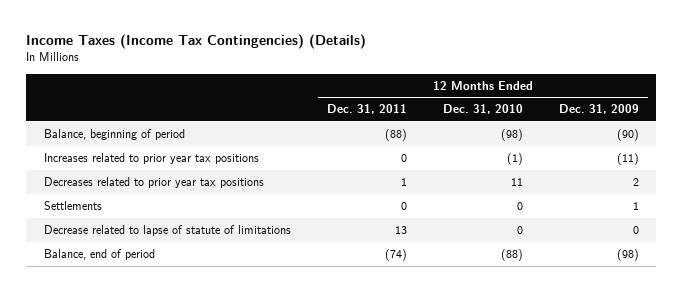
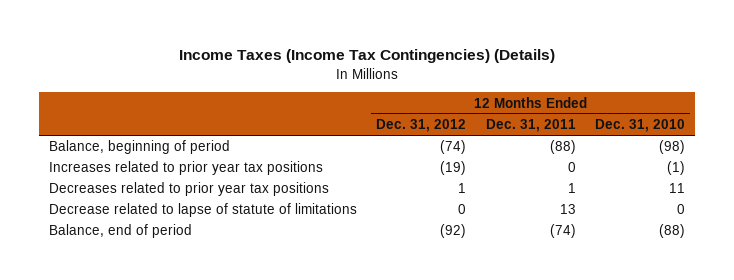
[558,104,639,115] Dec. 31, 2009 -> none
none -> [376,119,467,133] Dec. 31, 2012
[43,201,102,211] Settlements -> none

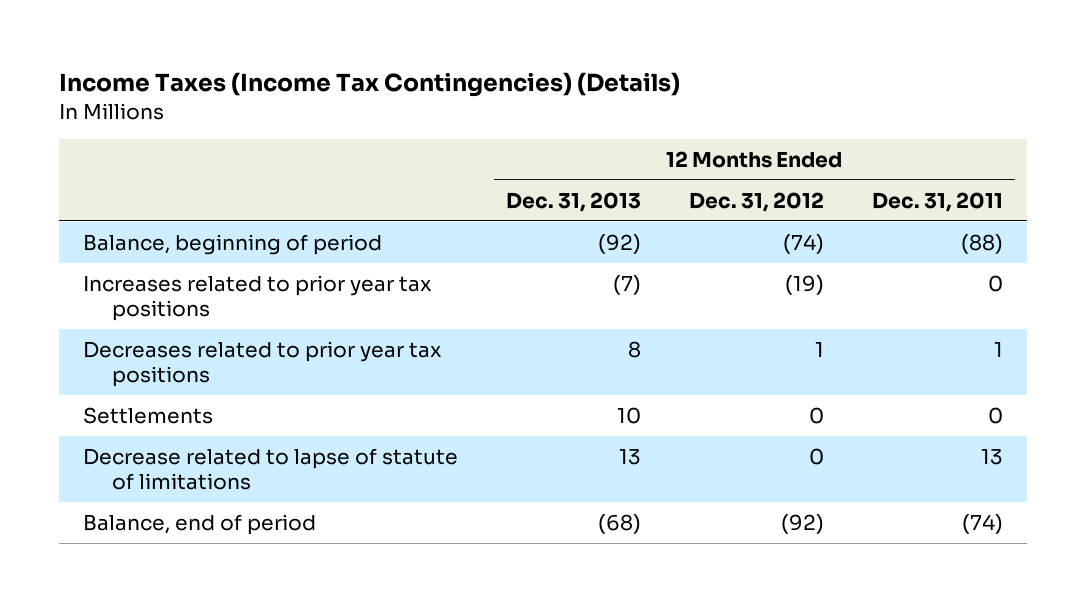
[595,119,686,133] Dec. 31, 2010 -> none
none -> [505,191,641,212] Dec. 31, 2013
none -> [83,406,214,424] Settlements

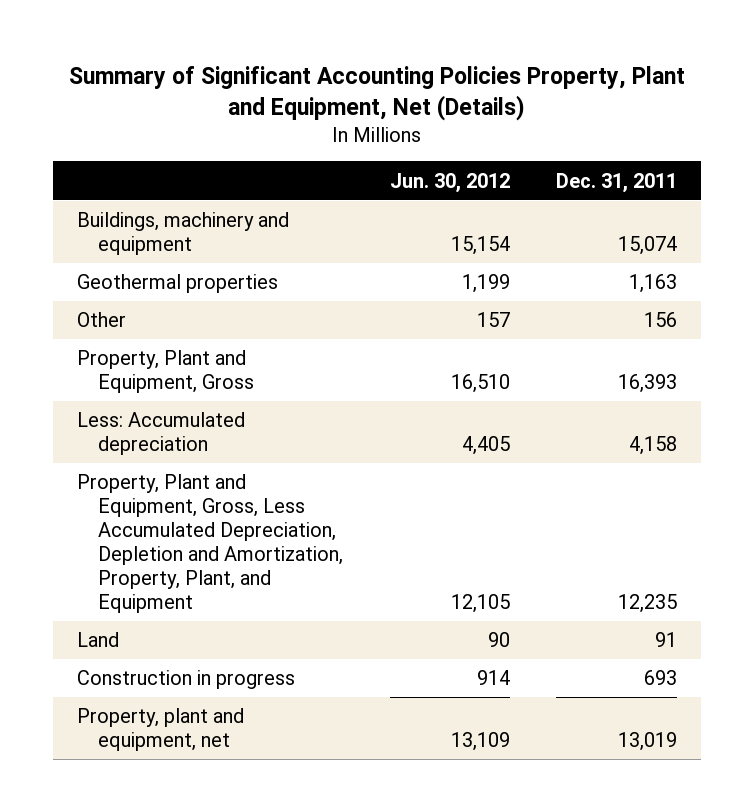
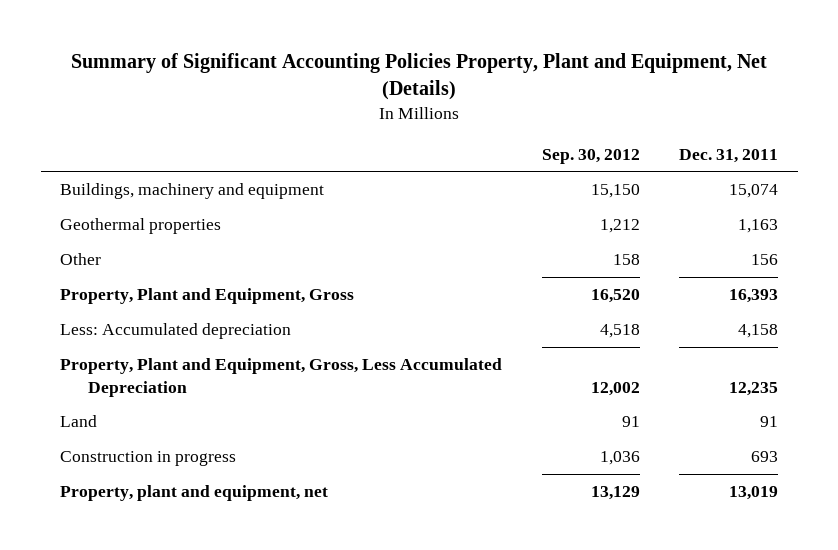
[389,172,510,193] Jun. 30, 2012 -> none
none -> [541,148,640,164] Sep. 30, 2012
[76,474,343,613] Property, Plant and Equipment, Gross, Less Accumulated Depreciation, Depletion and Amortization, Property, Plant, and Equipment -> [60,358,503,397] Property, Plant and Equipment, Gross, Less Accumulated Depreciation

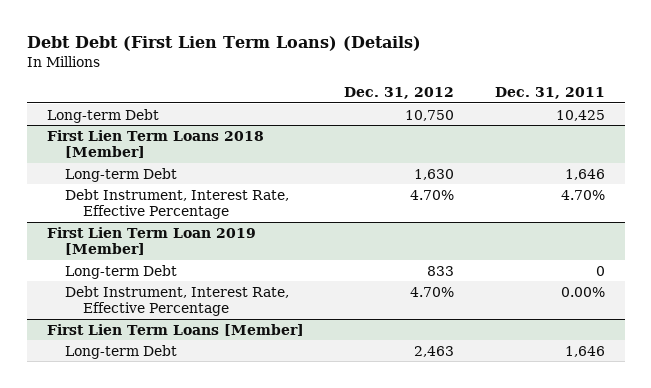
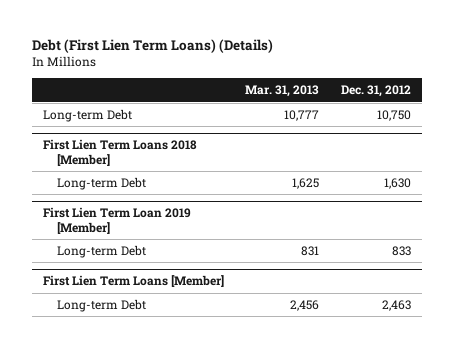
[26,36,421,52] Debt Debt (First Lien Term Loans) (Details) -> [31,39,273,54] Debt (First Lien Term Loans) (Details)
[494,87,605,100] Dec. 31, 2011 -> none
none -> [245,85,320,98] Mar. 31, 2013
[64,188,289,220] Debt Instrument, Interest Rate, Effective Percentage -> none
[64,285,289,317] Debt Instrument, Interest Rate, Effective Percentage -> none

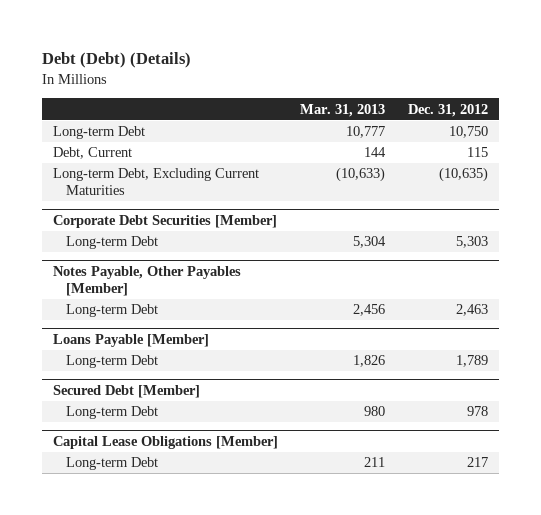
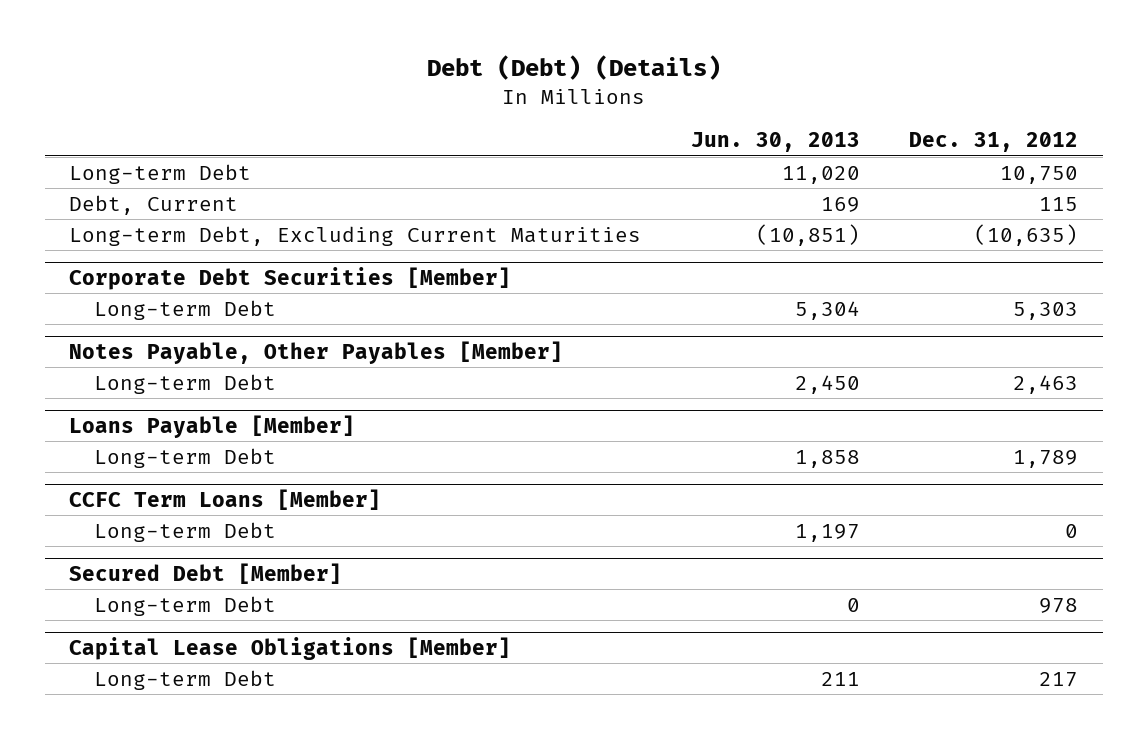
[300,103,386,117] Mar. 31, 2013 -> none
none -> [690,132,860,153] Jun. 30, 2013
none -> [69,488,382,510] CCFC Term Loans [Member]
none -> [94,521,277,542] Long-term Debt

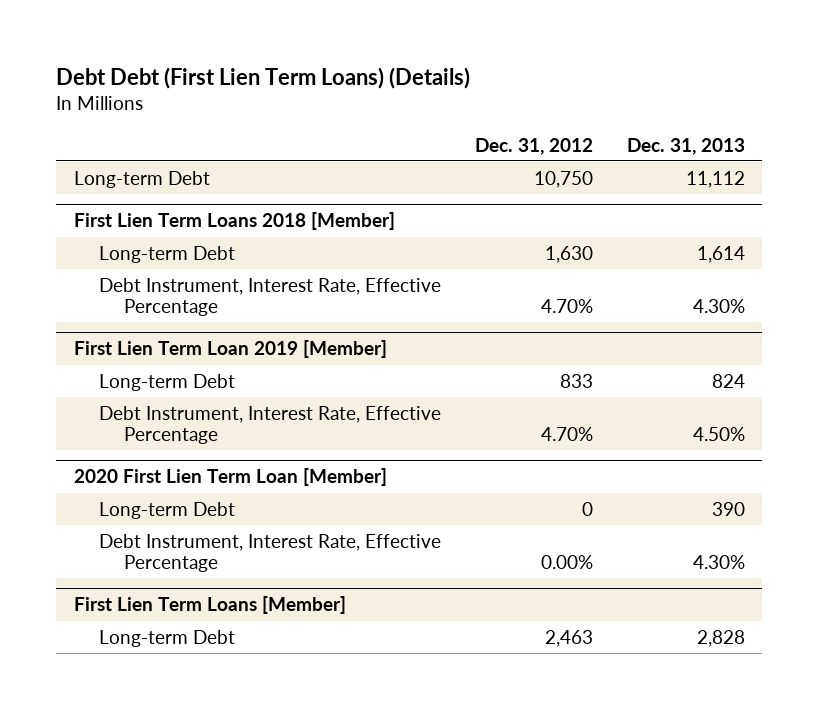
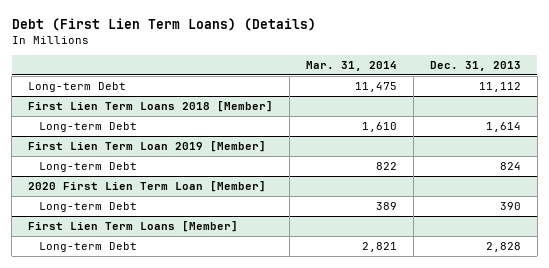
[56,67,471,90] Debt Debt (First Lien Term Loans) (Details) -> [11,17,316,31] Debt (First Lien Term Loans) (Details)
[475,137,594,155] Dec. 31, 2012 -> none
none -> [306,61,398,72] Mar. 31, 2014
[98,277,441,317] Debt Instrument, Interest Rate, Effective Percentage -> none
[98,405,441,445] Debt Instrument, Interest Rate, Effective Percentage -> none
[98,533,441,573] Debt Instrument, Interest Rate, Effective Percentage -> none

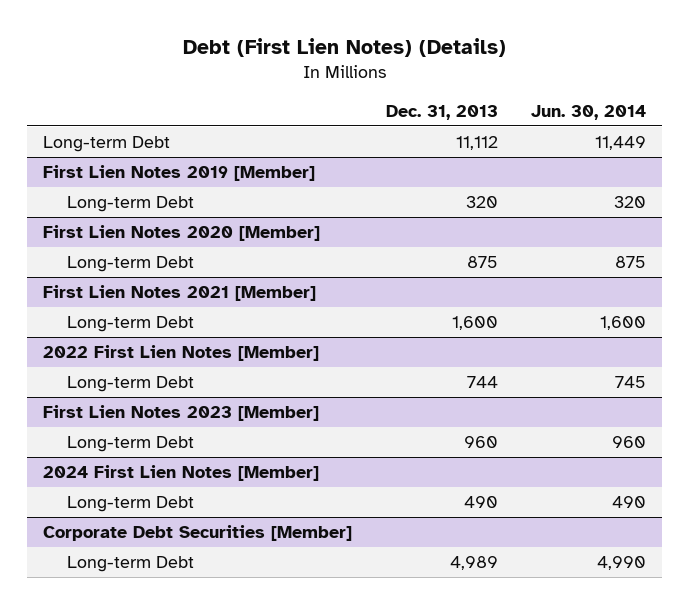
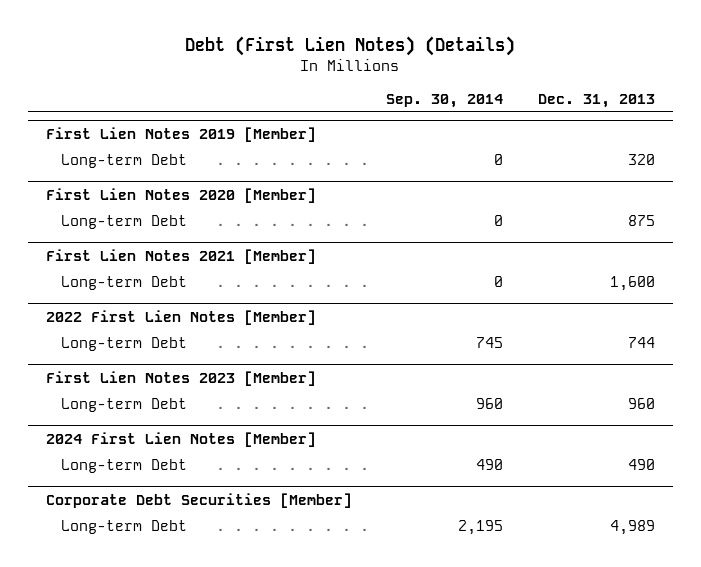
[530,104,646,120] Jun. 30, 2014 -> none
none -> [386,93,504,108] Sep. 30, 2014
[43,135,171,152] Long-term Debt -> none

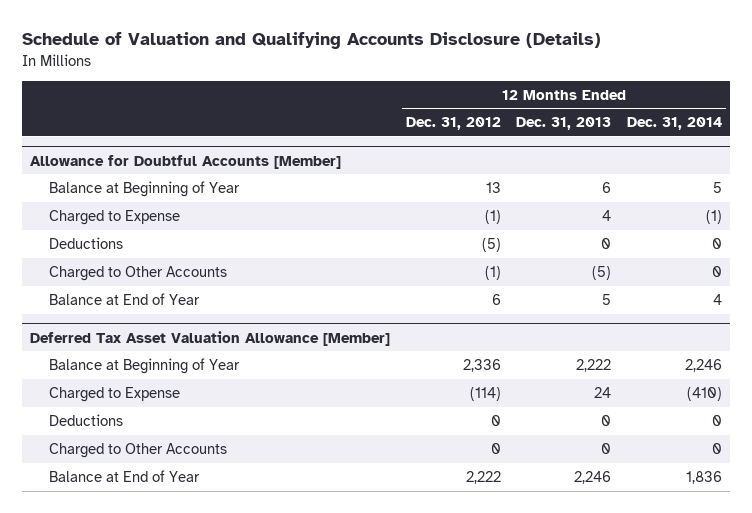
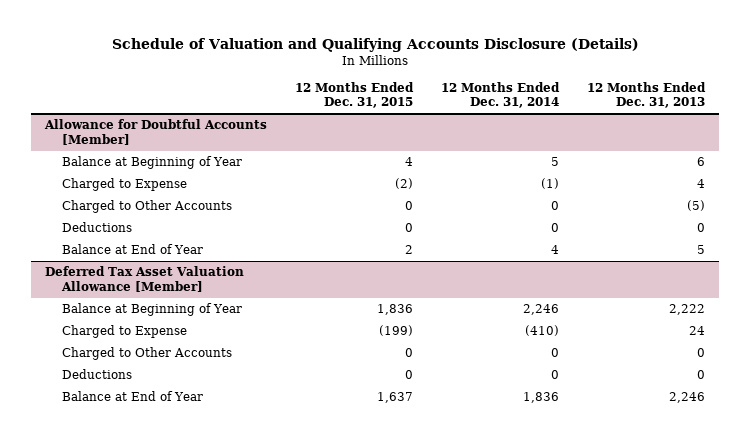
[405,117,501,131] Dec. 31, 2012 -> none
none -> [295,81,415,109] 12 Months Ended Dec. 31, 2015
[48,236,123,249] Deductions -> [62,222,133,233] Deductions
[48,413,123,426] Deductions -> [62,369,133,380] Deductions

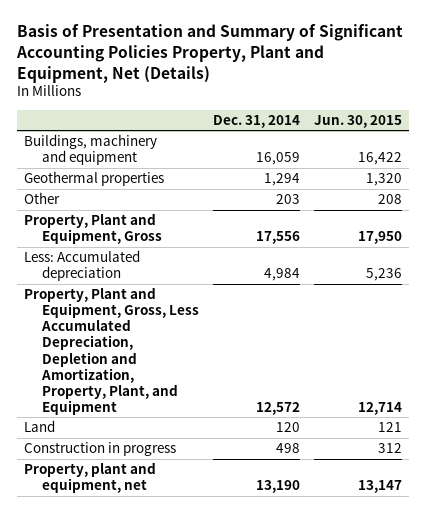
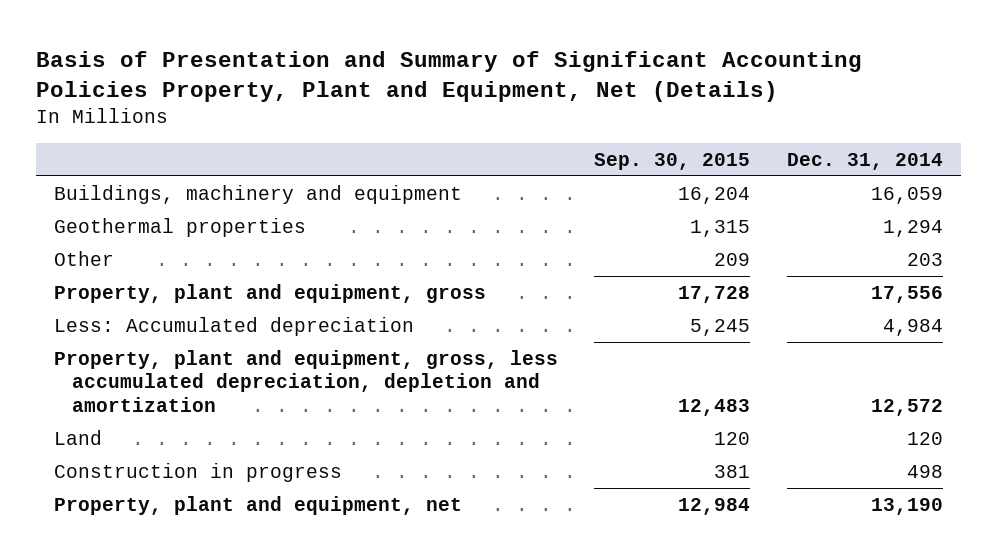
[314,114,403,128] Jun. 30, 2015 -> none
none -> [594,152,751,170] Sep. 30, 2015
[23,213,163,245] Property, Plant and Equipment, Gross -> [54,283,487,303] Property, plant and equipment, gross
[23,287,200,415] Property, Plant and Equipment, Gross, Less Accumulated Depreciation, Depletion and Amortization, Property, Plant, and Equipment -> [54,349,559,412] Property, plant and equipment, gross, less accumulated depreciation, depletion and amortization

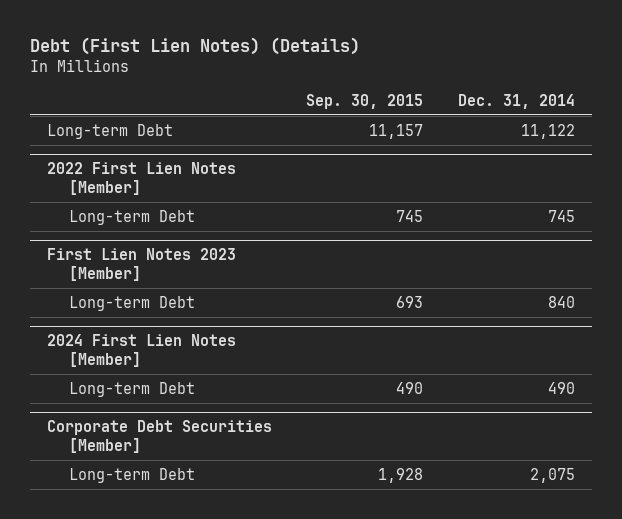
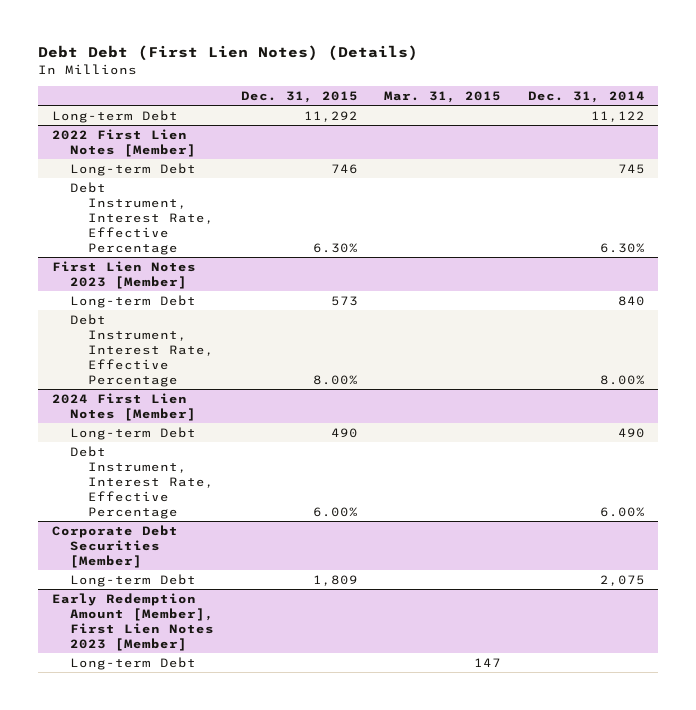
[29,37,360,56] Debt (First Lien Notes) (Details) -> [38,45,419,62] Debt Debt (First Lien Notes) (Details)
[306,93,424,109] Sep. 30, 2015 -> none
none -> [240,90,358,103] Dec. 31, 2015
none -> [384,90,502,103] Mar. 31, 2015
none -> [69,182,215,255] Debt Instrument, Interest Rate, Effective Percentage
none -> [69,314,215,387] Debt Instrument, Interest Rate, Effective Percentage
none -> [69,446,215,519] Debt Instrument, Interest Rate, Effective Percentage
none -> [51,593,214,651] Early Redemption Amount [Member], First Lien Notes 2023 [Member]
none -> [69,657,196,671] Long-term Debt

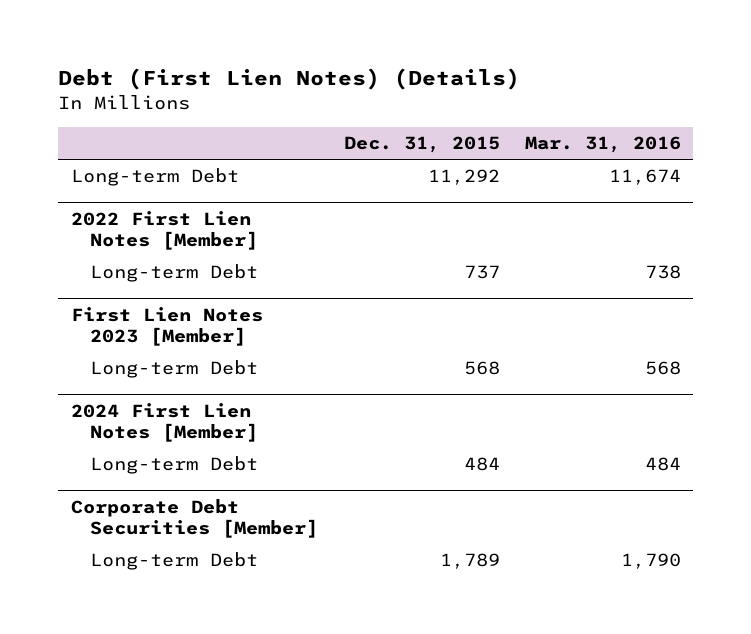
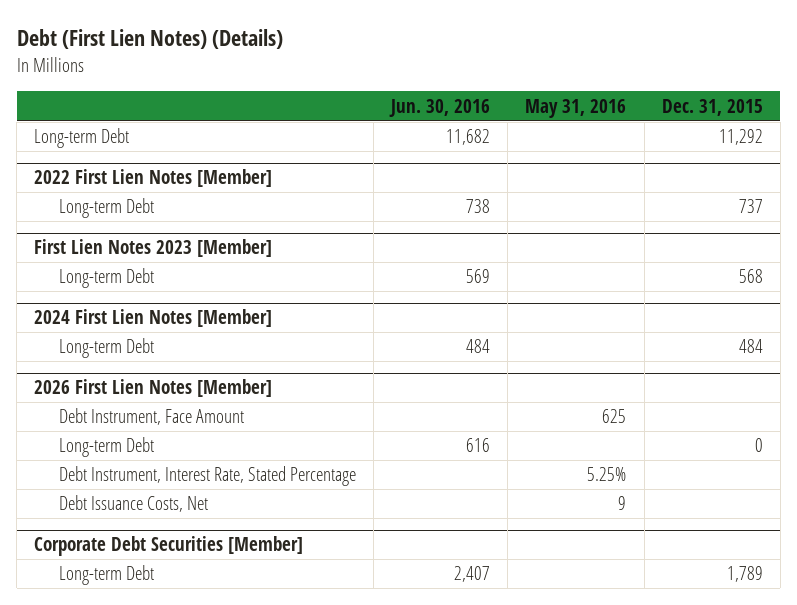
[524,136,681,154] Mar. 31, 2016 -> none
none -> [389,98,491,117] Jun. 30, 2016
none -> [525,98,627,118] May 31, 2016
none -> [34,379,273,398] 2026 First Lien Notes [Member]
none -> [58,408,244,426] Debt Instrument, Face Amount
none -> [58,437,154,458] Long-term Debt
none -> [58,466,356,487] Debt Instrument, Interest Rate, Stated Percentage
none -> [58,495,208,513] Debt Issuance Costs, Net

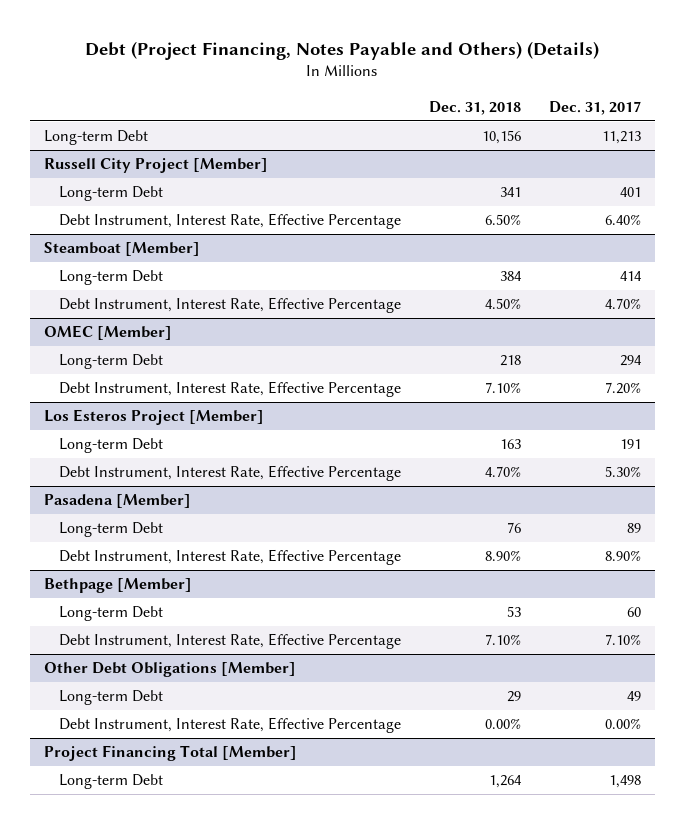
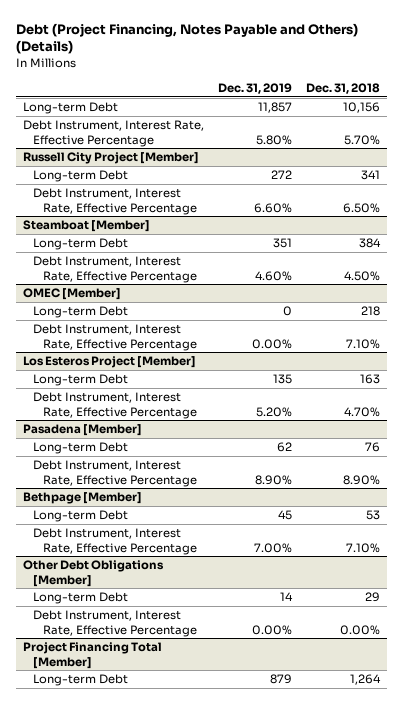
[549,100,642,115] Dec. 31, 2017 -> none
none -> [217,82,292,94] Dec. 31, 2019
none -> [22,120,204,147] Debt Instrument, Interest Rate, Effective Percentage

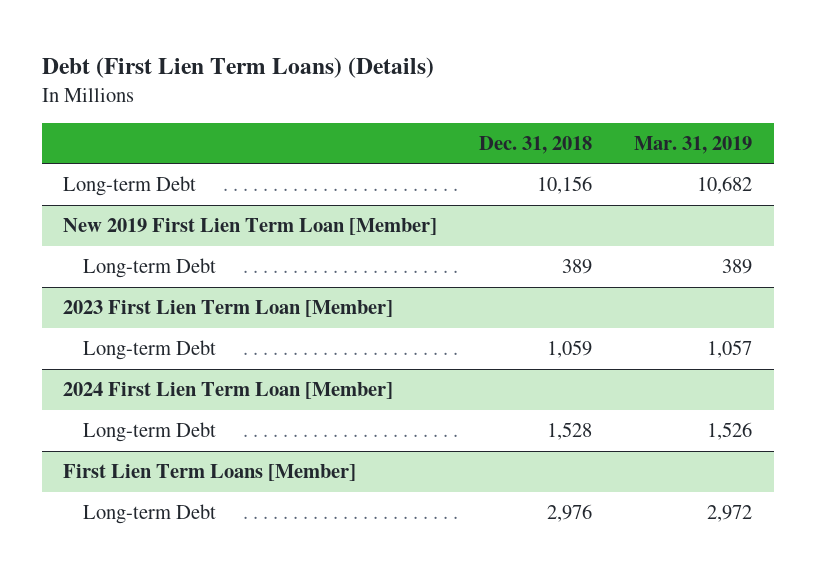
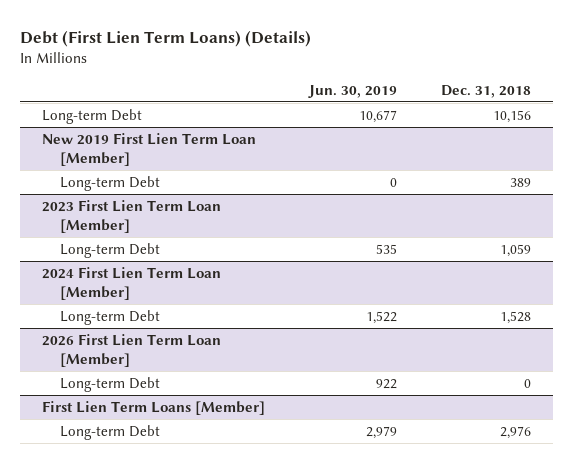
[634,135,753,154] Mar. 31, 2019 -> none
none -> [307,84,397,98] Jun. 30, 2019
none -> [41,333,221,367] 2026 First Lien Term Loan [Member]
none -> [59,376,160,392] Long-term Debt

